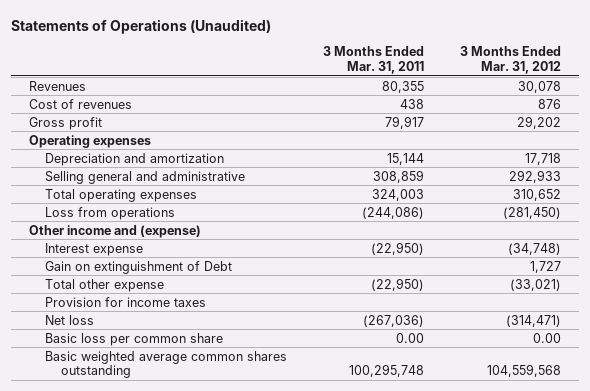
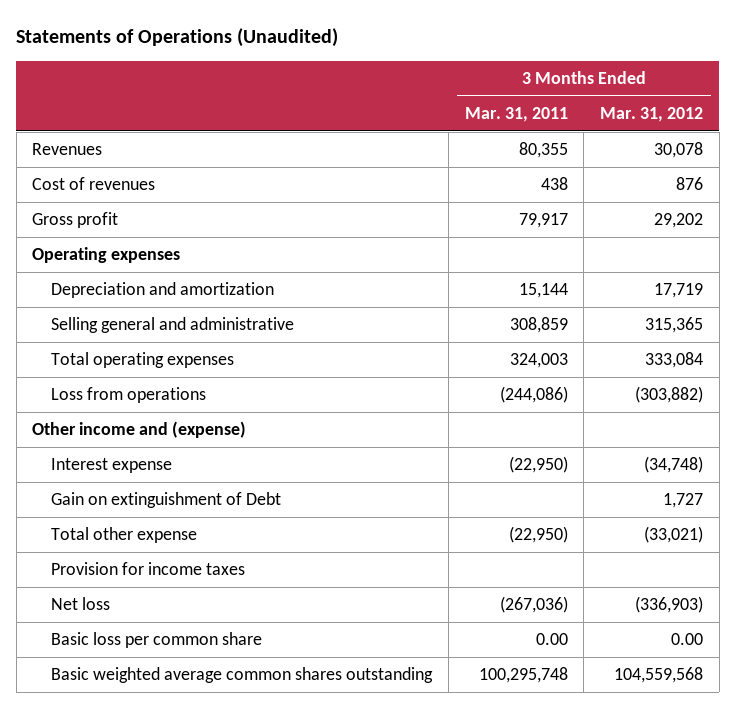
[525,152,562,165] 17,718 -> [654,283,704,299] 17,719
[509,169,562,183] 292,933 -> [645,317,704,334] 315,365
[513,188,562,201] 310,652 -> [645,352,704,369] 333,084
[503,206,562,219] (281,450) -> [635,386,704,404] (303,882)
[506,314,562,327] (314,471) -> [635,596,704,614] (336,903)

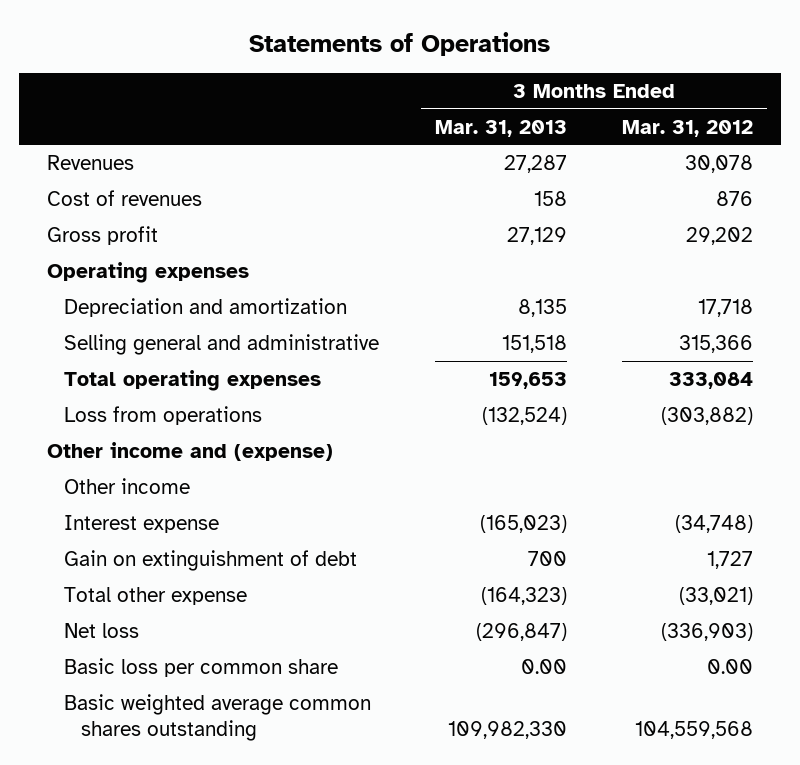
[16,28,339,48] Statements of Operations (Unaudited) -> [248,31,550,56] Statements of Operations
[464,107,568,123] Mar. 31, 2011 -> none
none -> [434,119,567,137] Mar. 31, 2013
[654,283,704,299] 17,719 -> [698,299,754,318] 17,718
[645,317,704,334] 315,365 -> [679,335,754,354] 315,366
none -> [64,478,191,495] Other income
[51,492,282,509] Gain on extinguishment of Debt -> [64,550,358,572] Gain on extinguishment of debt
[51,562,246,576] Provision for income taxes -> none

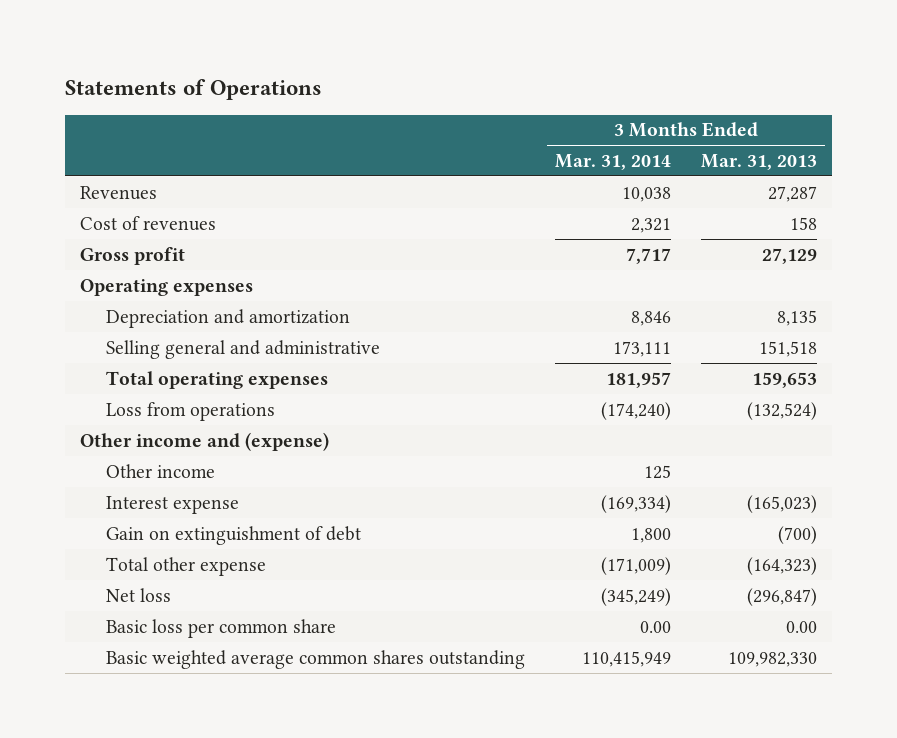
[622,119,754,137] Mar. 31, 2012 -> none
none -> [554,153,671,170] Mar. 31, 2014
[527,551,567,567] 700 -> [777,525,817,544] (700)

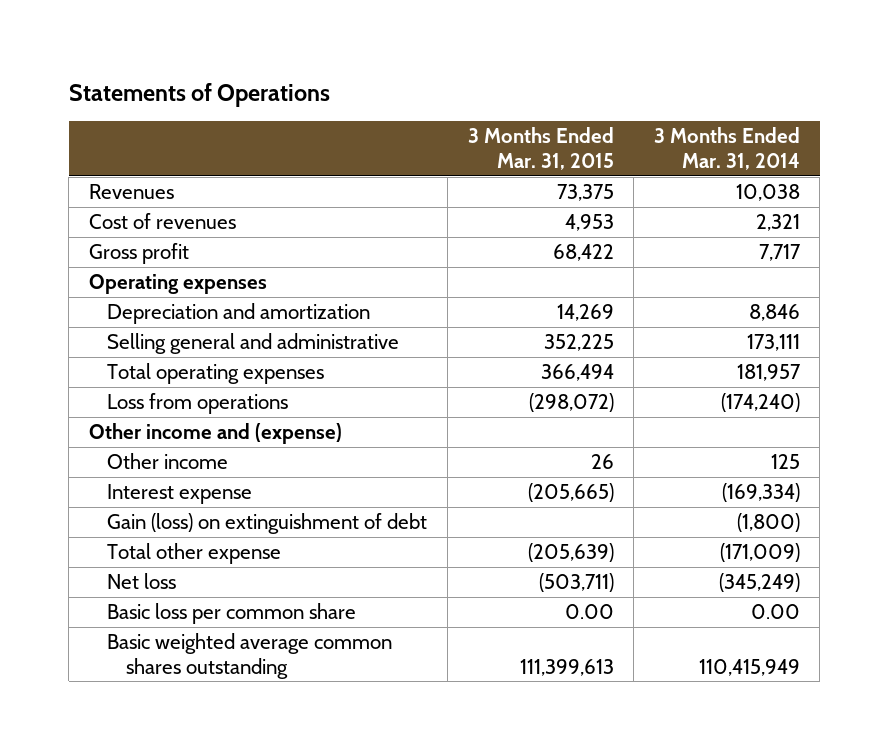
[700,153,817,170] Mar. 31, 2013 -> none
none -> [467,127,614,170] 3 Months Ended Mar. 31, 2015
[105,525,361,545] Gain on extinguishment of debt -> [107,513,428,535] Gain (loss) on extinguishment of debt
[630,527,671,543] 1,800 -> [736,513,800,533] (1,800)

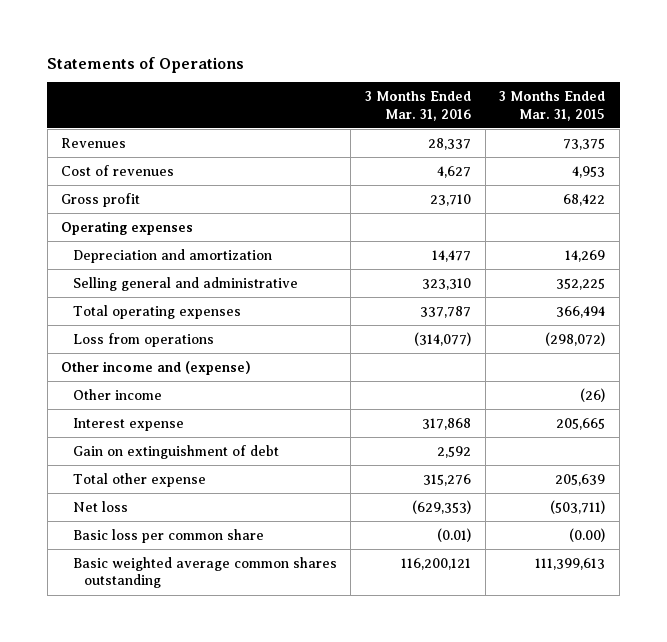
[653,127,800,170] 3 Months Ended Mar. 31, 2014 -> none
none -> [365,91,472,121] 3 Months Ended Mar. 31, 2016
[590,454,614,470] 26 -> [580,387,606,402] (26)
[527,483,614,503] (205,665) -> [556,417,606,430] 205,665
[107,513,428,535] Gain (loss) on extinguishment of debt -> [72,444,279,459] Gain on extinguishment of debt
[527,543,614,563] (205,639) -> [555,473,606,486] 205,639
[564,604,614,620] 0.00 -> [569,527,606,542] (0.00)

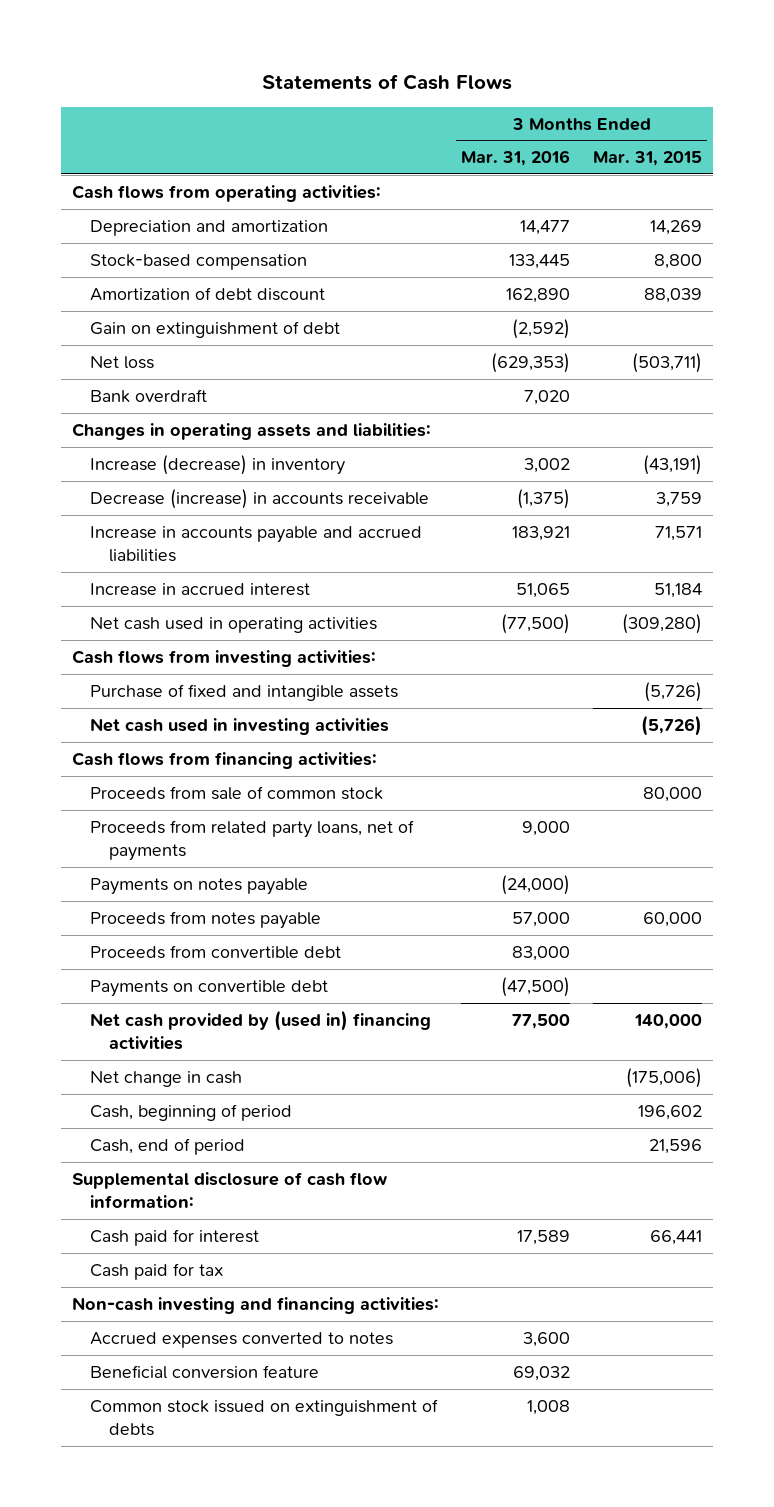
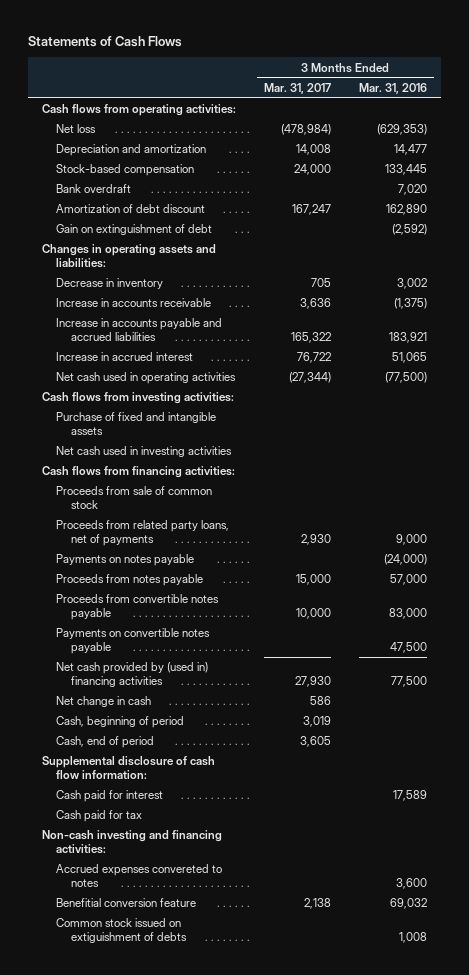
[592,151,702,167] Mar. 31, 2015 -> none
none -> [263,82,331,94] Mar. 31, 2017
[90,355,155,369] Net loss -> [56,124,97,134] Net loss
[90,388,208,403] Bank overdraft -> [56,184,132,194] Bank overdraft
[90,454,346,475] Increase (decrease) in inventory -> [56,278,164,290] Decrease in inventory
[90,488,430,509] Decrease (increase) in accounts receivable -> [56,298,212,308] Increase in accounts receivable
[90,944,342,959] Proceeds from convertible debt -> [56,594,220,621] Proceeds from convertible notes payable
[90,979,329,997] Payments on convertible debt -> [56,628,211,655] Payments on convertible notes payable
[501,976,571,997] (47,500) -> [389,642,427,654] 47,500
[90,1331,394,1348] Accrued expenses converted to notes -> [56,864,223,888] Accrued expenses convereted to notes
[90,1364,320,1379] Beneficial conversion feature -> [56,898,197,908] Benefitial conversion feature
[90,1398,439,1437] Common stock issued on extinguishment of debts -> [56,918,187,944] Common stock issued on extiguishment of debts

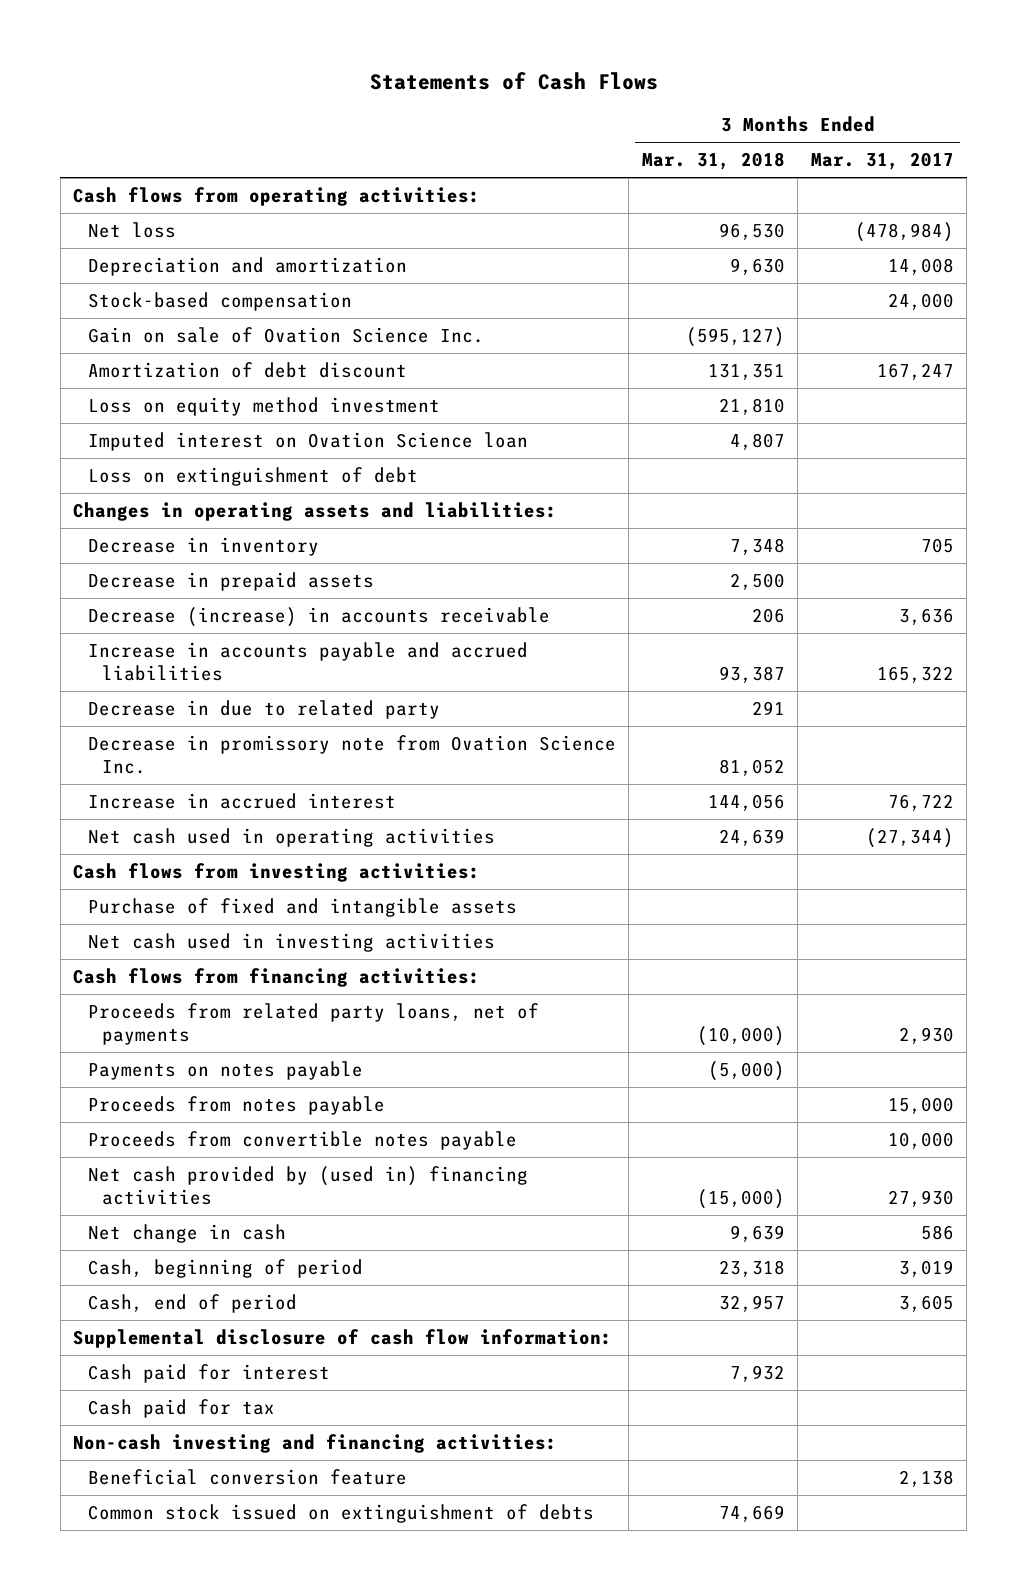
[358,82,427,94] Mar. 31, 2016 -> none
none -> [641,152,785,171] Mar. 31, 2018
[56,184,132,194] Bank overdraft -> none
none -> [87,326,484,343] Gain on sale of Ovation Science Inc.
none -> [87,396,440,416] Loss on equity method investment
none -> [87,431,528,451] Imputed interest on Ovation Science loan
[56,224,213,236] Gain on extinguishment of debt -> [87,466,418,486] Loss on extinguishment of debt
none -> [87,571,374,591] Decrease in prepaid assets
[56,298,212,308] Increase in accounts receivable -> [87,606,550,627] Decrease (increase) in accounts receivable
none -> [87,699,440,719] Decrease in due to related party
none -> [87,734,616,774] Decrease in promissory note from Ovation Science Inc.
[56,486,213,510] Proceeds from sale of common stock -> none
[56,628,211,655] Payments on convertible notes payable -> none
[56,864,223,888] Accrued expenses convereted to notes -> none
[56,898,197,908] Benefitial conversion feature -> [87,1468,407,1485] Beneficial conversion feature
[56,918,187,944] Common stock issued on extiguishment of debts -> [87,1503,594,1523] Common stock issued on extinguishment of debts

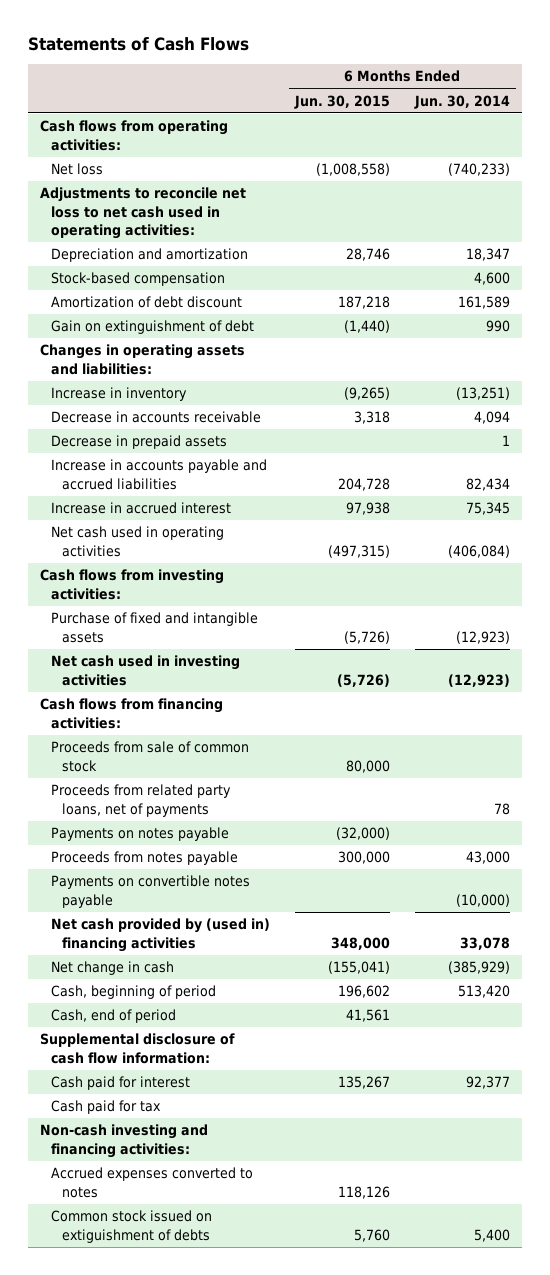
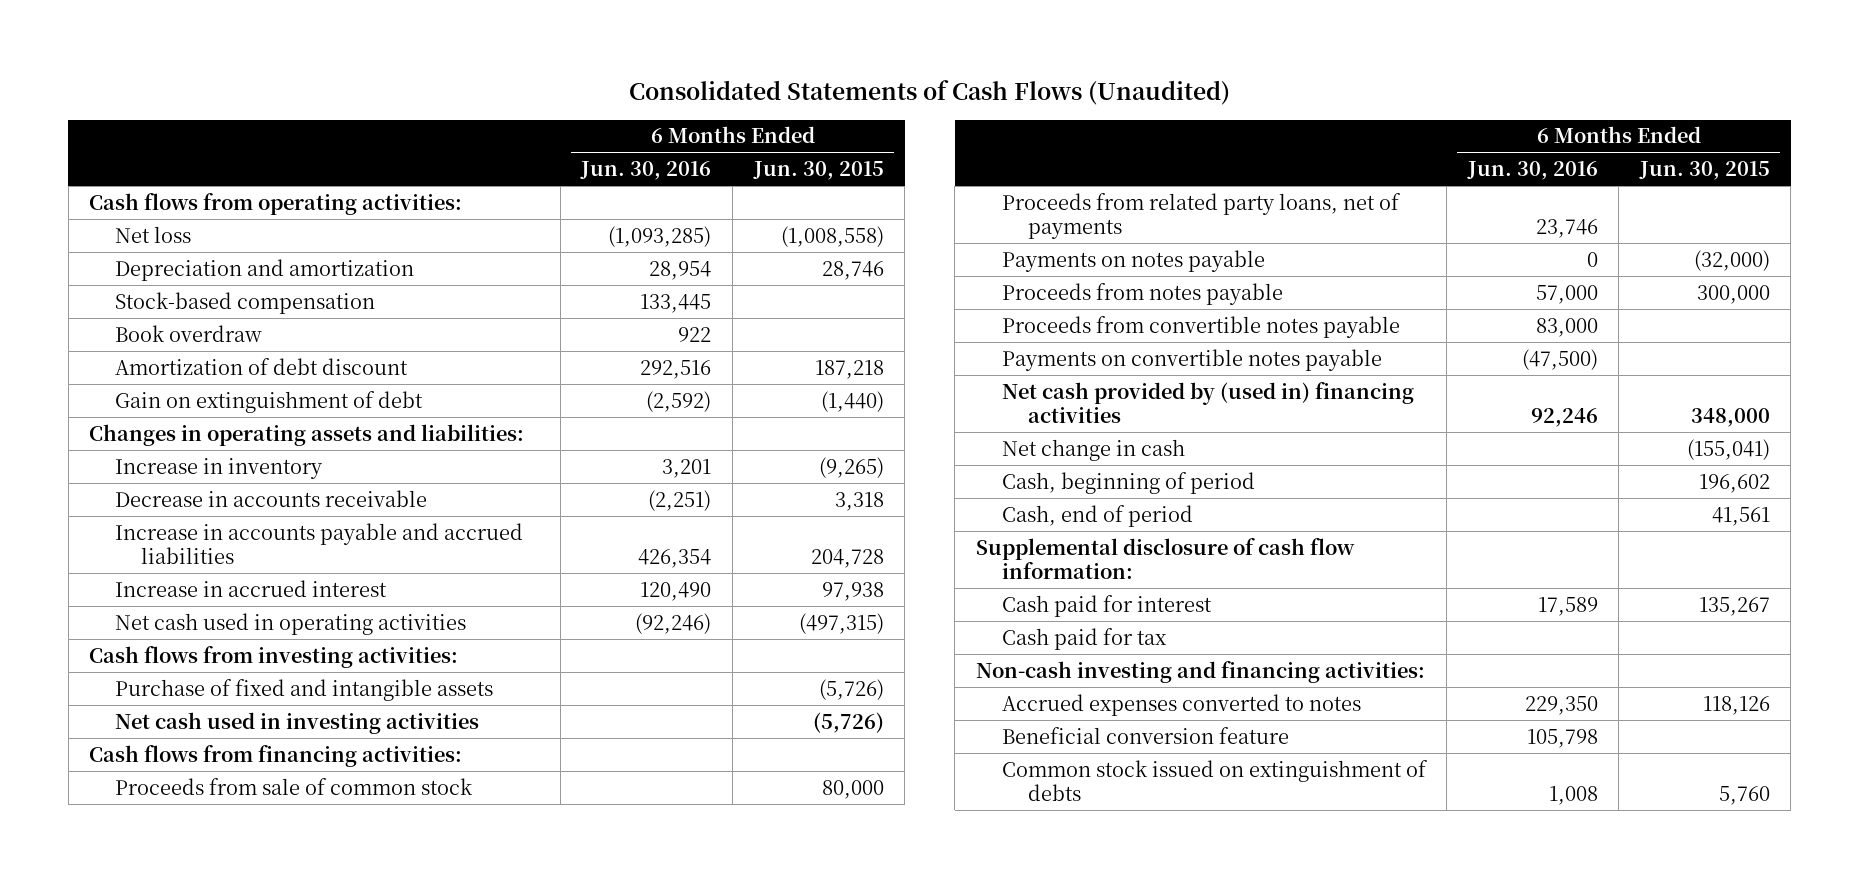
[27,36,249,51] Statements of Cash Flows -> [628,79,1230,105] Consolidated Statements of Cash Flows (Unaudited)
[413,94,510,109] Jun. 30, 2014 -> none
none -> [580,161,712,181] Jun. 30, 2016
[39,187,246,240] Adjustments to reconcile net loss to net cash used in operating activities: -> none
none -> [115,324,263,342] Book overdraw
[51,435,228,450] Decrease in prepaid assets -> none
none -> [1001,315,1400,338] Proceeds from convertible notes payable
none -> [1001,726,1289,744] Beneficial conversion feature
[51,1210,213,1243] Common stock issued on extiguishment of debts -> [1001,759,1428,802] Common stock issued on extinguishment of debts

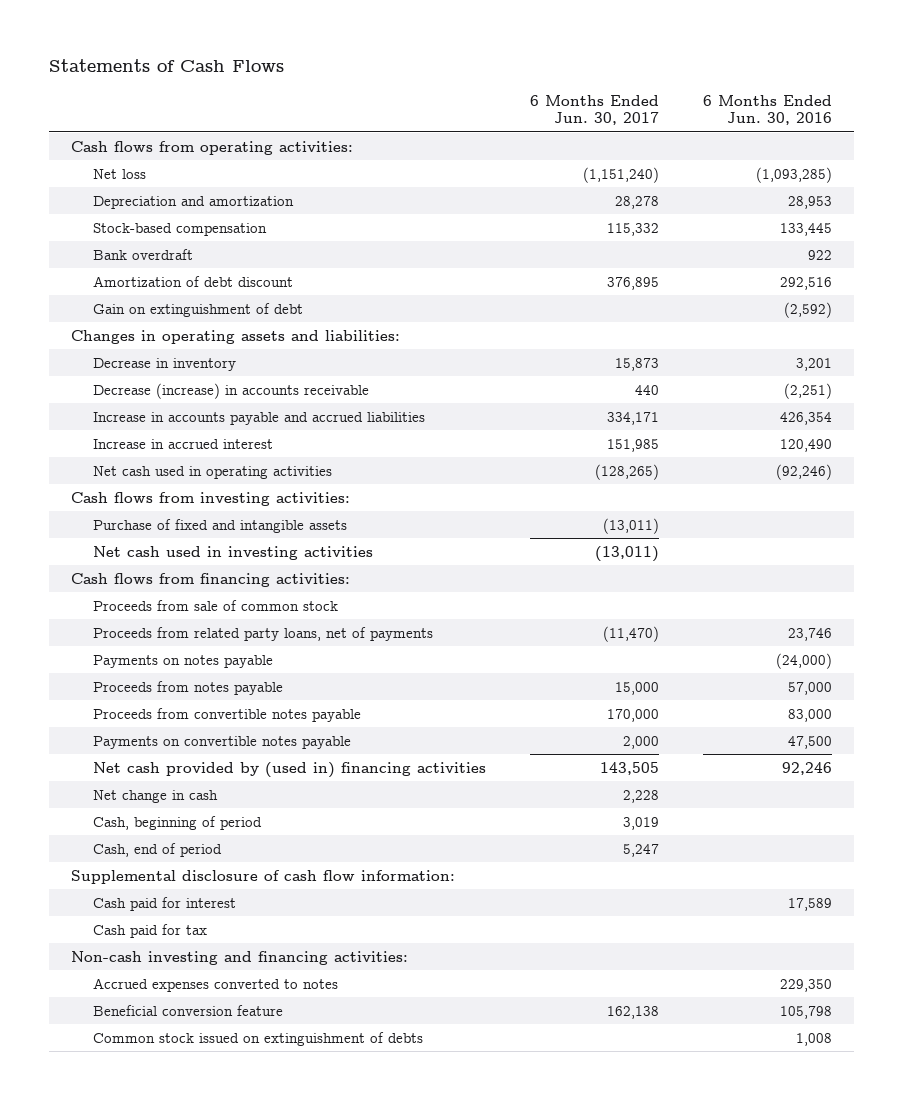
[628,79,1230,105] Consolidated Statements of Cash Flows (Unaudited) -> [48,59,284,73] Statements of Cash Flows
[752,161,884,181] Jun. 30, 2015 -> none
none -> [530,95,660,126] 6 Months Ended Jun. 30, 2017
[649,260,712,280] 28,954 -> [788,195,833,209] 28,953
[115,324,263,342] Book overdraw -> [92,248,193,260] Bank overdraft
[115,457,324,479] Increase in inventory -> [92,357,236,371] Decrease in inventory
[115,489,428,507] Decrease in accounts receivable -> [92,382,369,399] Decrease (increase) in accounts receivable
[1586,251,1598,267] 0 -> [776,652,833,669] (24,000)
[1521,348,1598,370] (47,500) -> [788,735,833,749] 47,500

